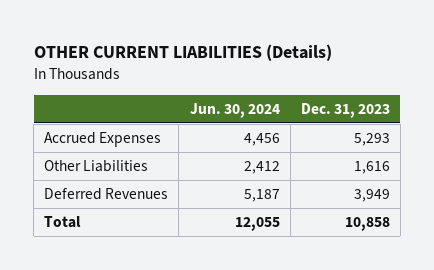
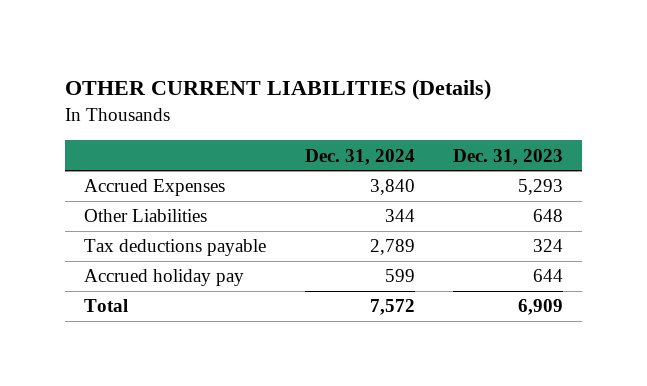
[189,103,280,119] Jun. 30, 2024 -> none
none -> [304,148,415,165] Dec. 31, 2024
[44,188,169,201] Deferred Revenues -> none
[353,161,390,175] 1,616 -> [532,209,563,223] 648
none -> [84,239,267,257] Tax deductions payable
none -> [84,269,245,287] Accrued holiday pay
[344,217,390,232] 10,858 -> [517,299,563,316] 6,909

